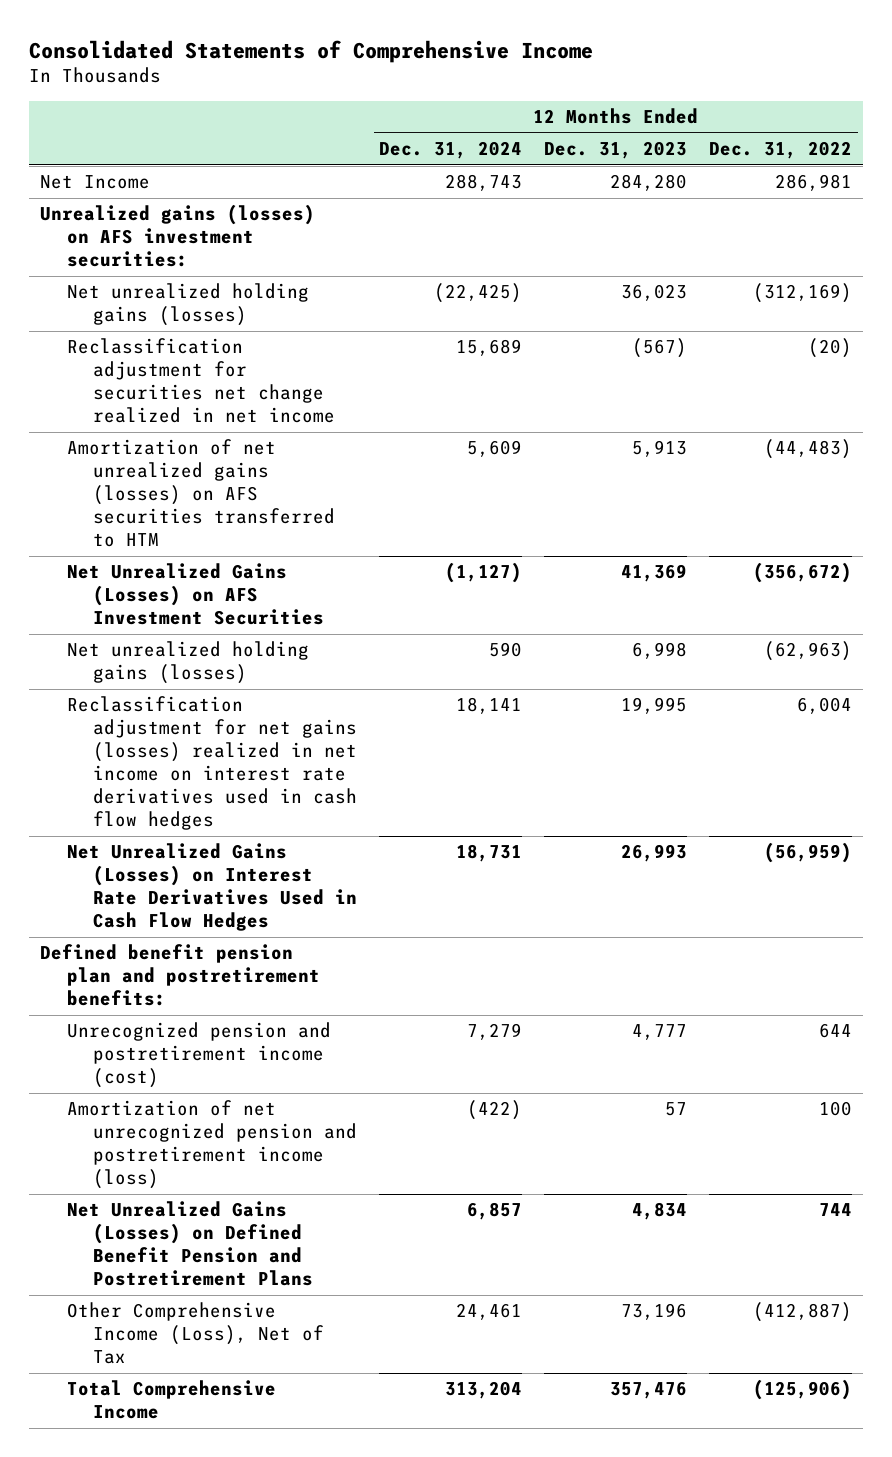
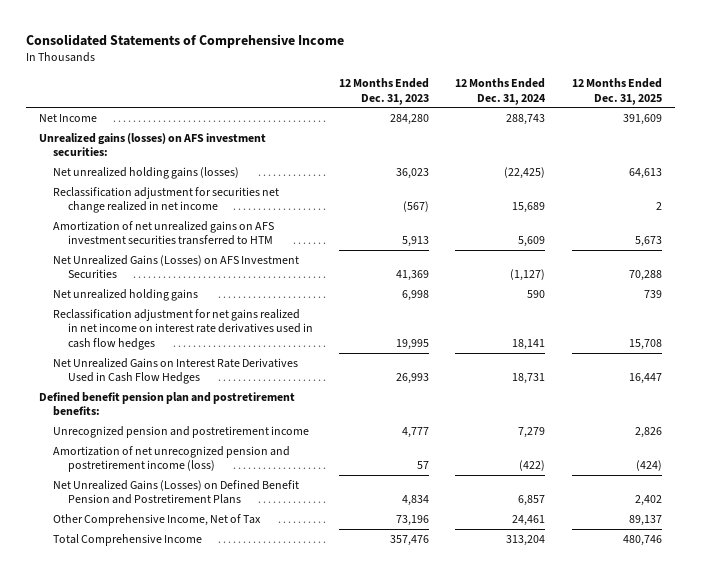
[709,141,853,160] Dec. 31, 2022 -> none
none -> [571,78,662,105] 12 Months Ended Dec. 31, 2025
[66,439,336,548] Amortization of net unrealized gains (losses) on AFS securities transferred to HTM -> [53,220,275,246] Amortization of net unrealized gains on AFS investment securities transferred to HTM
[66,641,309,685] Net unrealized holding gains (losses) -> [53,288,199,301] Net unrealized holding gains
[66,696,358,831] Reclassification adjustment for net gains (losses) realized in net income on interest rate derivatives used in cash flow hedges -> [53,308,313,350] Reclassification adjustment for net gains realized in net income on interest rate derivatives used in cash flow hedges
[66,843,358,932] Net Unrealized Gains (Losses) on Interest Rate Derivatives Used in Cash Flow Hedges -> [53,357,299,385] Net Unrealized Gains on Interest Rate Derivatives Used in Cash Flow Hedges
[66,1022,331,1089] Unrecognized pension and postretirement income (cost) -> [53,425,310,438] Unrecognized pension and postretirement income
[66,1302,325,1365] Other Comprehensive Income (Loss), Net of Tax -> [53,513,262,526] Other Comprehensive Income, Net of Tax

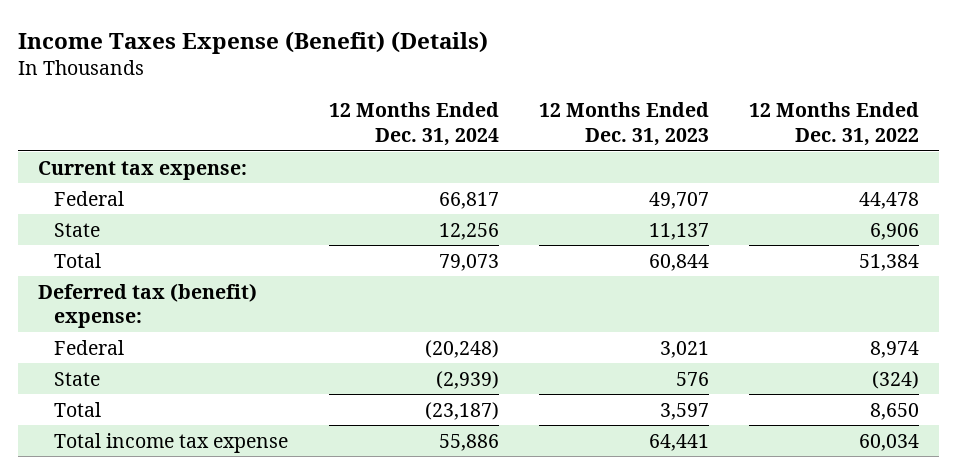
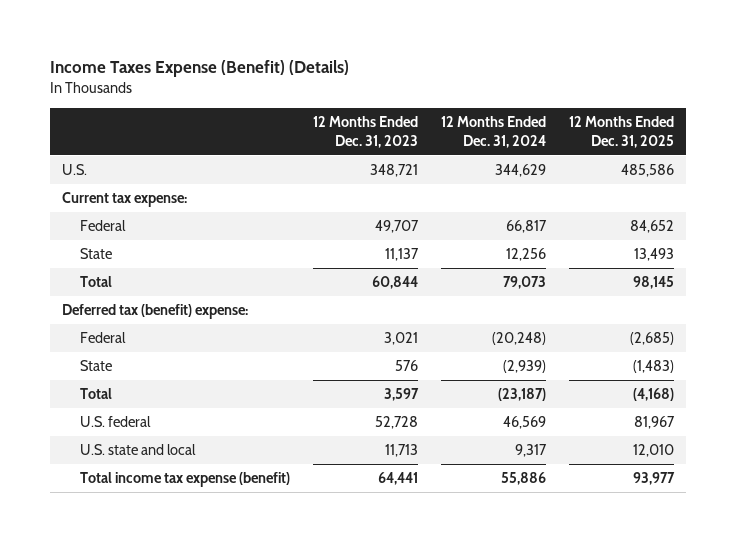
[749,102,920,147] 12 Months Ended Dec. 31, 2022 -> none
none -> [569,115,675,148] 12 Months Ended Dec. 31, 2025
none -> [61,164,87,176] U.S.
none -> [80,416,152,428] U.S. federal
none -> [80,444,197,456] U.S. state and local
[54,432,289,453] Total income tax expense -> [80,472,291,488] Total income tax expense (benefit)

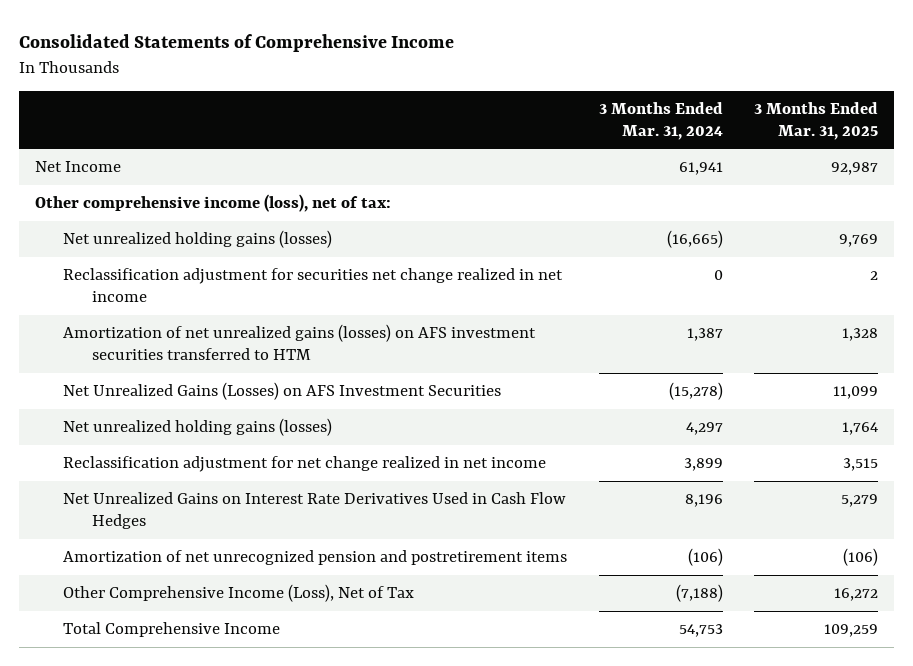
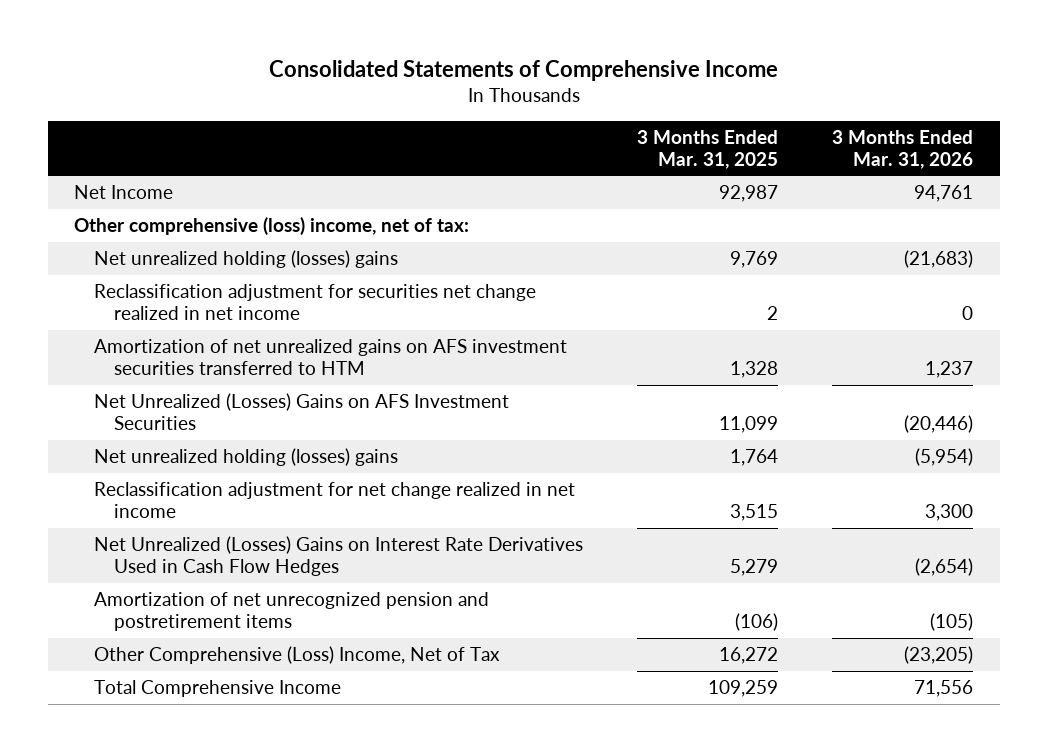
[598,101,723,140] 3 Months Ended Mar. 31, 2024 -> none
none -> [831,129,973,169] 3 Months Ended Mar. 31, 2026
[35,194,392,213] Other comprehensive income (loss), net of tax: -> [74,217,470,236] Other comprehensive (loss) income, net of tax:
[63,230,333,249] Net unrealized holding gains (losses) -> [94,250,399,269] Net unrealized holding (losses) gains
[63,324,537,360] Amortization of net unrealized gains (losses) on AFS investment securities transferred to HTM -> [94,339,568,375] Amortization of net unrealized gains on AFS investment securities transferred to HTM
[63,382,502,401] Net Unrealized Gains (Losses) on AFS Investment Securities -> [94,393,510,430] Net Unrealized (Losses) Gains on AFS Investment Securities
[63,418,333,437] Net unrealized holding gains (losses) -> [94,448,399,467] Net unrealized holding (losses) gains
[63,492,567,529] Net Unrealized Gains on Interest Rate Derivatives Used in Cash Flow Hedges -> [94,536,584,576] Net Unrealized (Losses) Gains on Interest Rate Derivatives Used in Cash Flow Hedges
[63,584,415,603] Other Comprehensive Income (Loss), Net of Tax -> [94,646,501,665] Other Comprehensive (Loss) Income, Net of Tax

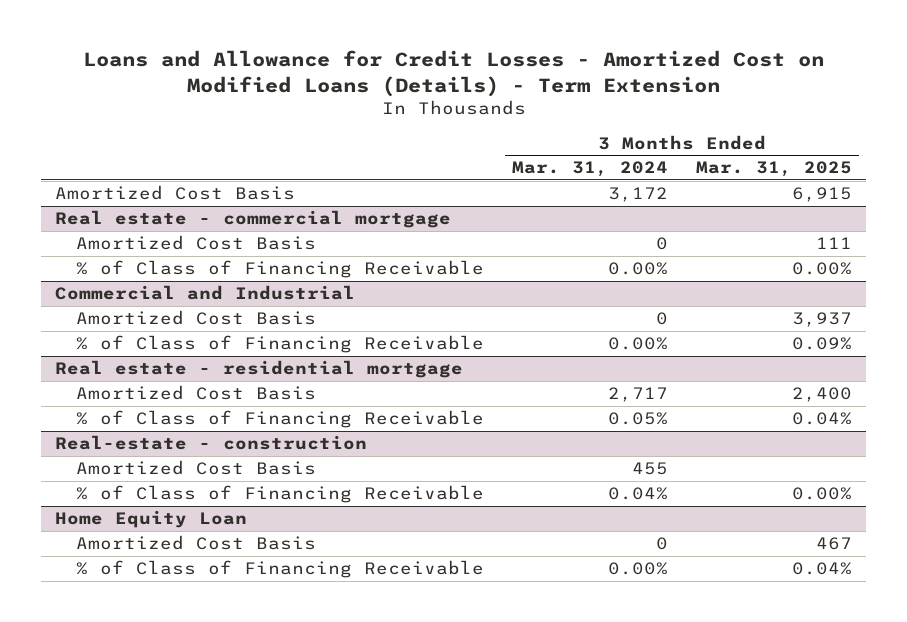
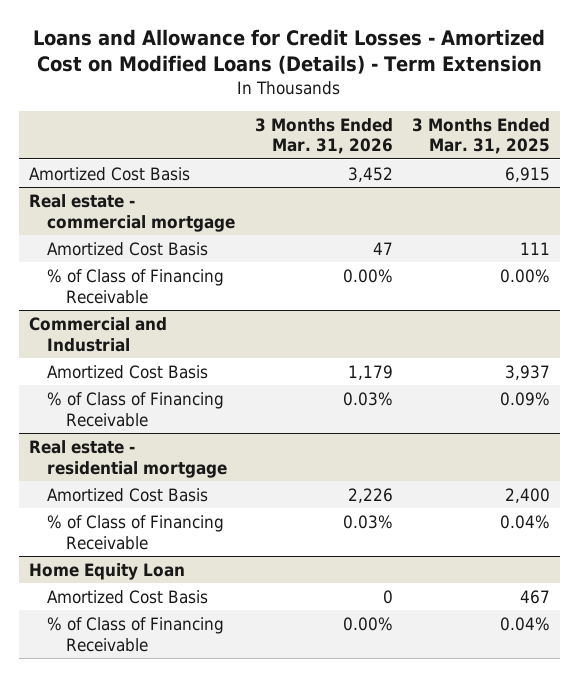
[512,161,669,178] Mar. 31, 2024 -> none
none -> [254,117,393,155] 3 Months Ended Mar. 31, 2026
[54,435,367,451] Real-estate - construction -> none
[76,460,317,476] Amortized Cost Basis -> none
[76,485,485,504] % of Class of Financing Receivable -> none

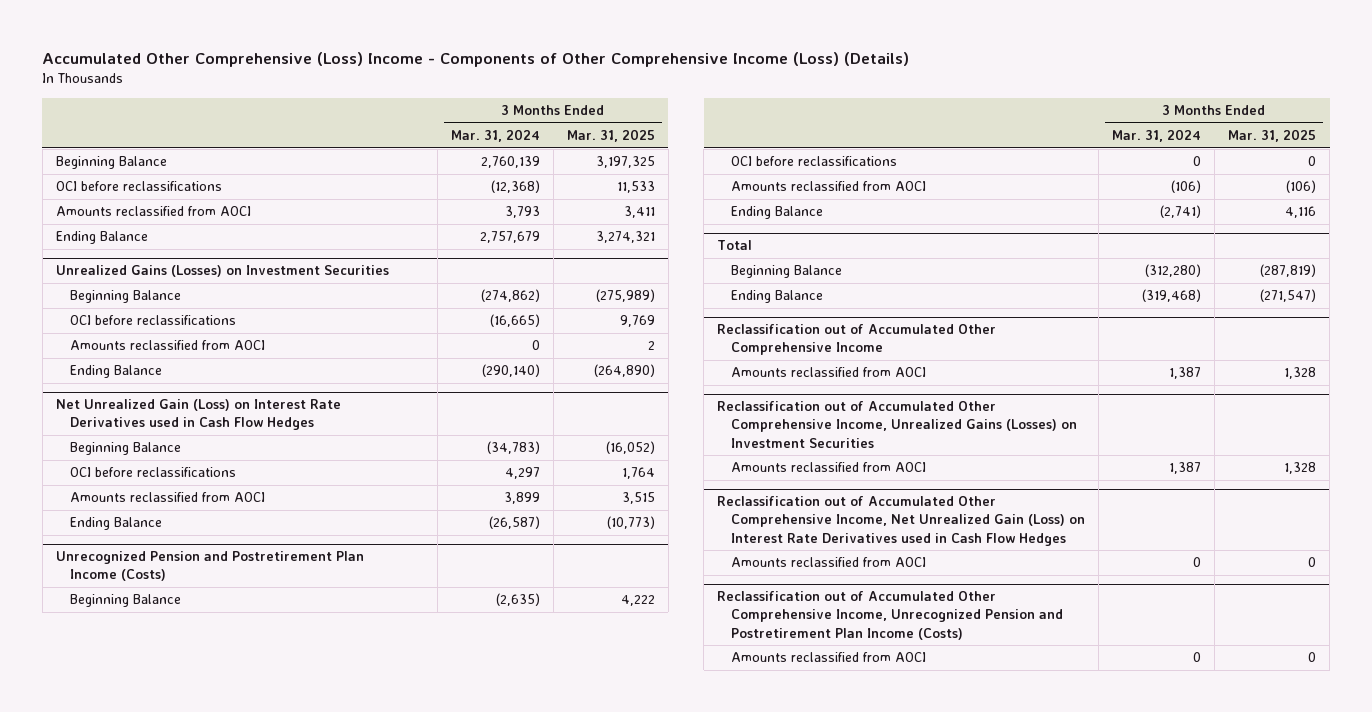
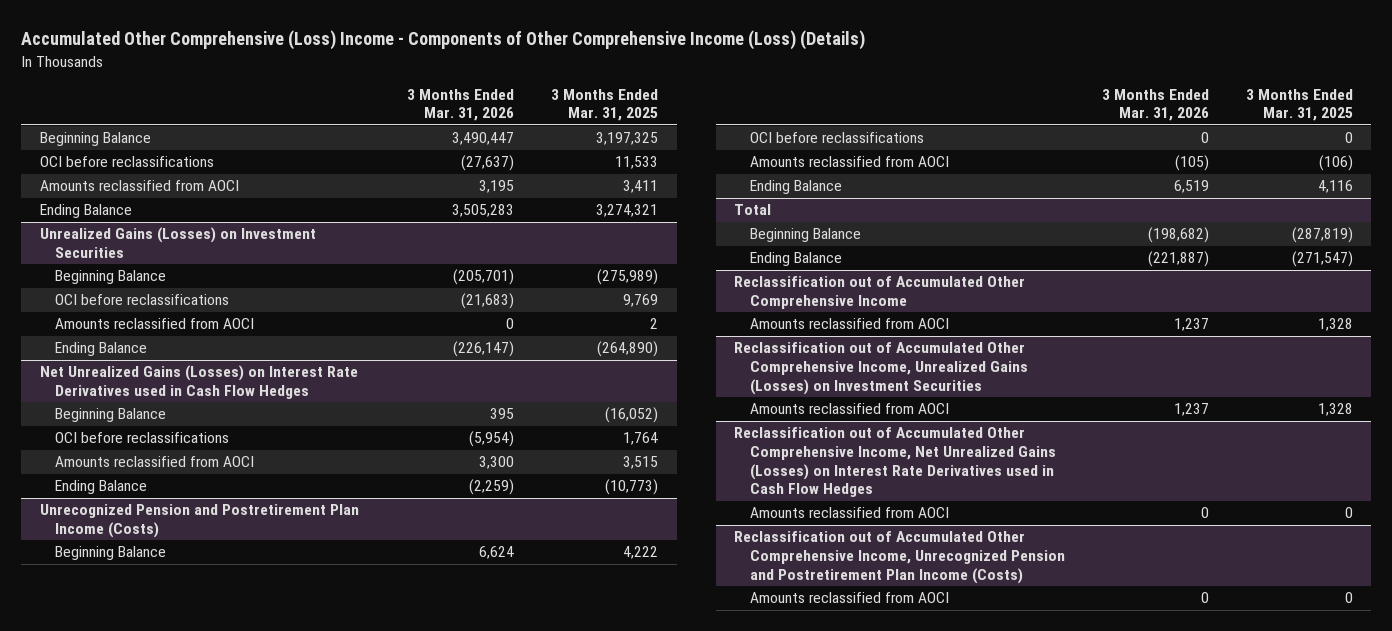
[450,128,540,142] Mar. 31, 2024 -> none
none -> [407,88,515,122] 3 Months Ended Mar. 31, 2026
[55,399,341,431] Net Unrealized Gain (Loss) on Interest Rate Derivatives used in Cash Flow Hedges -> [39,365,358,400] Net Unrealized Gains (Losses) on Interest Rate Derivatives used in Cash Flow Hedges
[717,496,1086,546] Reclassification out of Accumulated Other Comprehensive Income, Net Unrealized Gain (Loss) on Interest Rate Derivatives used in Cash Flow Hedges -> [734,427,1056,498] Reclassification out of Accumulated Other Comprehensive Income, Net Unrealized Gains (Losses) on Interest Rate Derivatives used in Cash Flow Hedges

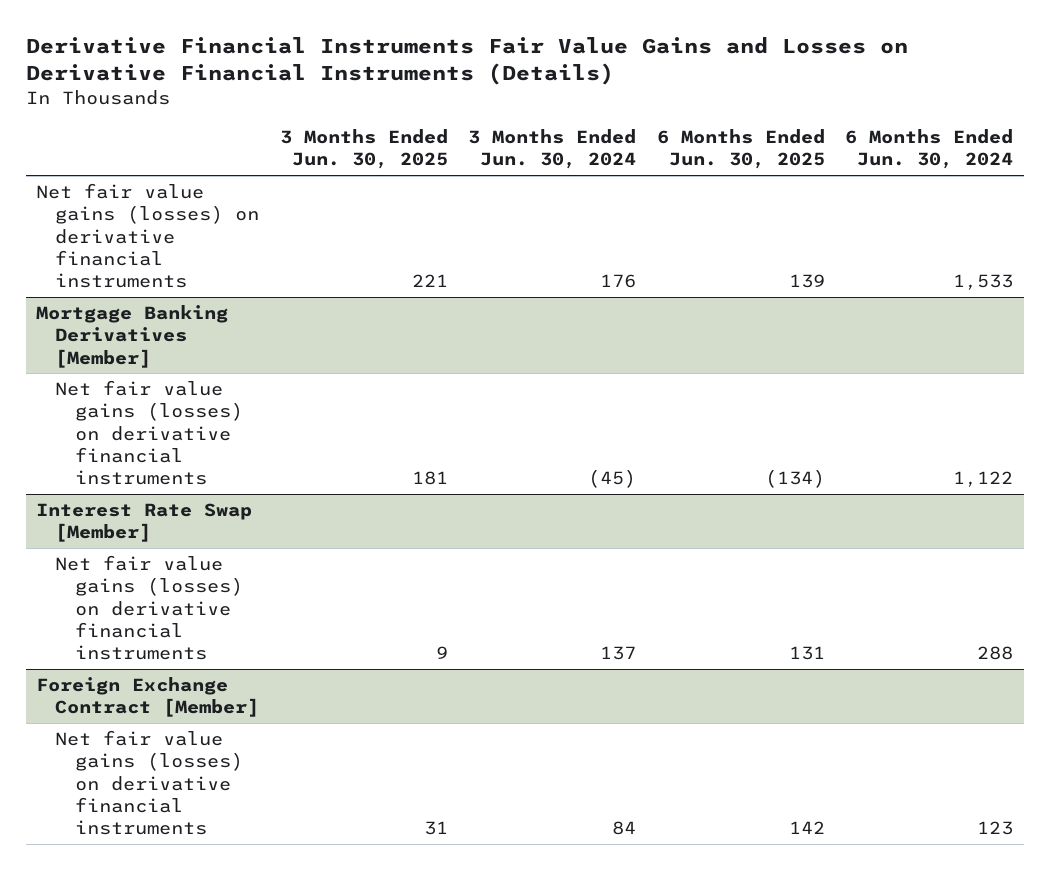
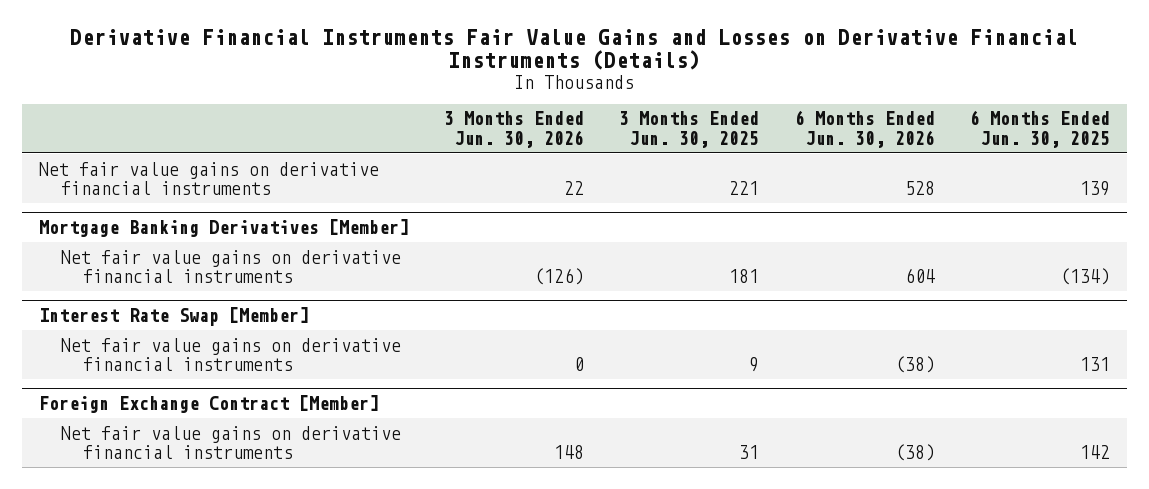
[468,129,637,170] 3 Months Ended Jun. 30, 2024 -> none
[845,129,1014,170] 6 Months Ended Jun. 30, 2024 -> none
none -> [444,111,585,148] 3 Months Ended Jun. 30, 2026
none -> [794,110,935,148] 6 Months Ended Jun. 30, 2026
[36,182,260,289] Net fair value gains (losses) on derivative financial instruments -> [39,161,380,196] Net fair value gains on derivative financial instruments
[55,379,243,486] Net fair value gains (losses) on derivative financial instruments -> [61,249,402,284] Net fair value gains on derivative financial instruments
[55,554,243,661] Net fair value gains (losses) on derivative financial instruments -> [61,337,402,372] Net fair value gains on derivative financial instruments
[55,729,243,836] Net fair value gains (losses) on derivative financial instruments -> [61,425,402,460] Net fair value gains on derivative financial instruments

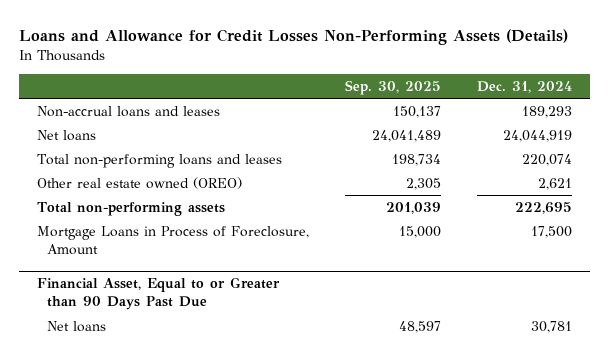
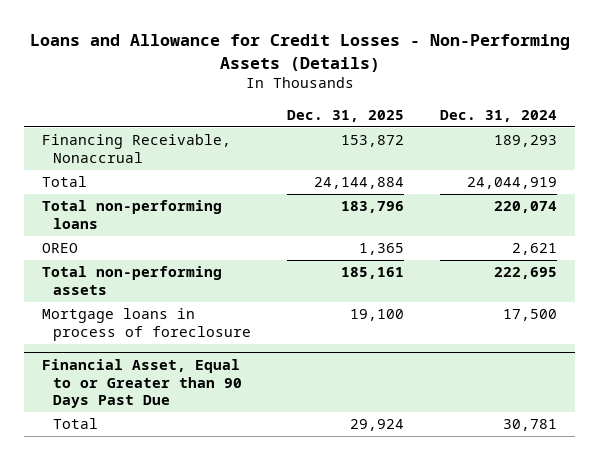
[18,28,568,45] Loans and Allowance for Credit Losses Non-Performing Assets (Details) -> [29,34,570,72] Loans and Allowance for Credit Losses - Non-Performing Assets (Details)
[345,79,442,95] Sep. 30, 2025 -> none
none -> [287,110,405,123] Dec. 31, 2025
[36,106,220,118] Non-accrual loans and leases -> [42,134,232,163] Financing Receivable, Nonaccrual
[36,130,96,142] Net loans -> [42,176,88,188] Total
[36,154,282,169] Total non-performing loans and leases -> [42,200,223,229] Total non-performing loans
[36,177,242,190] Other real estate owned (OREO) -> [42,243,79,254] OREO
[36,226,309,256] Mortgage Loans in Process of Foreclosure, Amount -> [42,308,252,341] Mortgage loans in process of foreclosure
[47,321,107,333] Net loans -> [53,418,99,430] Total

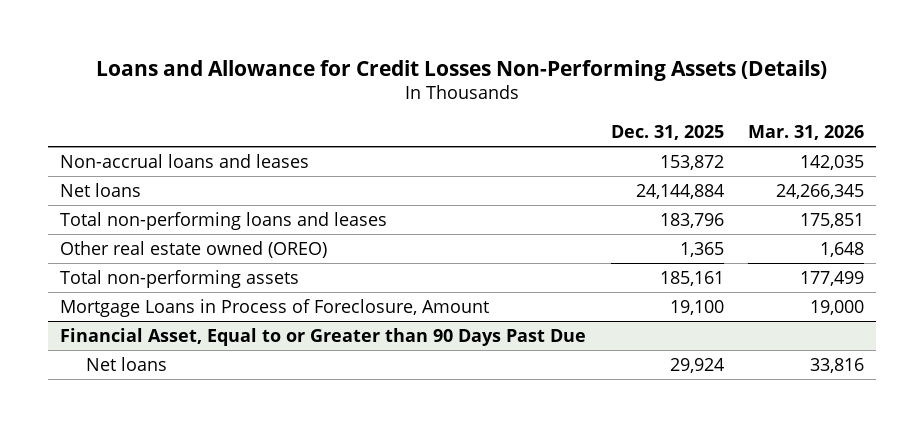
[29,34,570,72] Loans and Allowance for Credit Losses - Non-Performing Assets (Details) -> [96,59,828,81] Loans and Allowance for Credit Losses Non-Performing Assets (Details)
[440,110,558,123] Dec. 31, 2024 -> none
none -> [747,124,864,140] Mar. 31, 2026
[42,134,232,163] Financing Receivable, Nonaccrual -> [60,153,310,168] Non-accrual loans and leases
[42,176,88,188] Total -> [60,182,142,197] Net loans
[42,200,223,229] Total non-performing loans -> [60,211,388,230] Total non-performing loans and leases
[42,243,79,254] OREO -> [60,240,328,258] Other real estate owned (OREO)
[42,308,252,341] Mortgage loans in process of foreclosure -> [60,298,490,317] Mortgage Loans in Process of Foreclosure, Amount
[53,418,99,430] Total -> [86,356,168,371] Net loans

